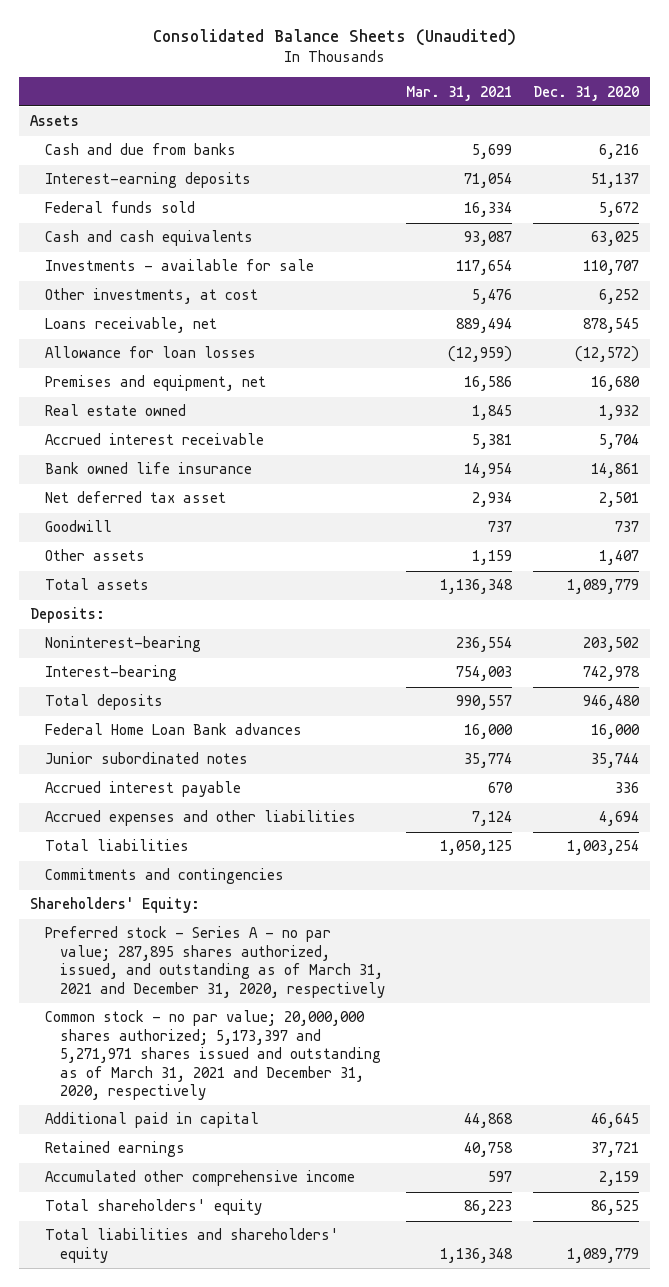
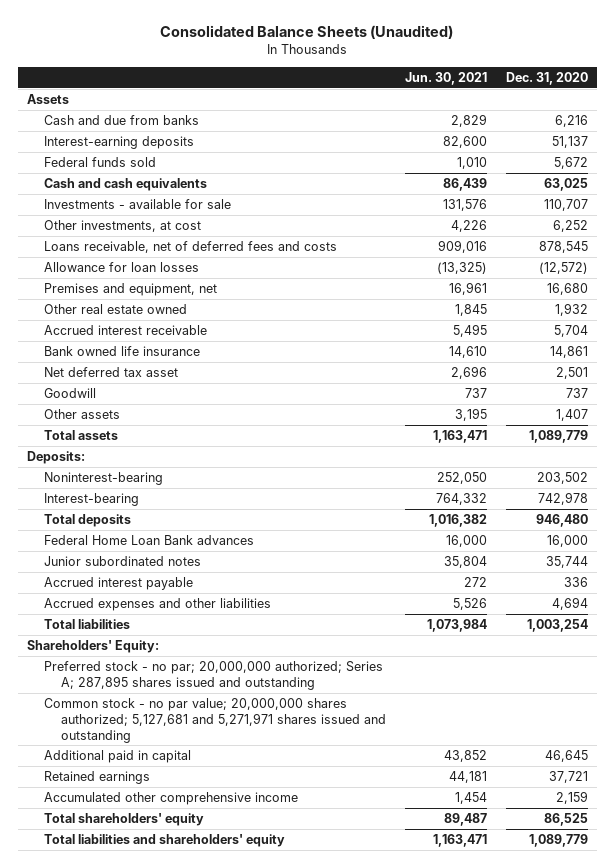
[405,85,512,101] Mar. 31, 2021 -> none
none -> [404,72,487,86] Jun. 30, 2021
[44,317,217,334] Loans receivable, net -> [44,241,338,254] Loans receivable, net of deferred fees and costs
[44,404,186,417] Real estate owned -> [44,304,188,315] Other real estate owned
[44,868,284,885] Commitments and contingencies -> none
[44,926,385,998] Preferred stock - Series A - no par value; 287,895 shares authorized, issued, and outstanding as of March 31, 2021 and December 31, 2020, respectively -> [44,661,384,690] Preferred stock - no par; 20,000,000 authorized; Series A; 287,895 shares issued and outstanding
[44,1010,381,1101] Common stock - no par value; 20,000,000 shares authorized; 5,173,397 and 5,271,971 shares issued and outstanding as of March 31, 2021 and December 31, 2020, respectively -> [44,698,386,743] Common stock - no par value; 20,000,000 shares authorized; 5,127,681 and 5,271,971 shares issued and outstanding

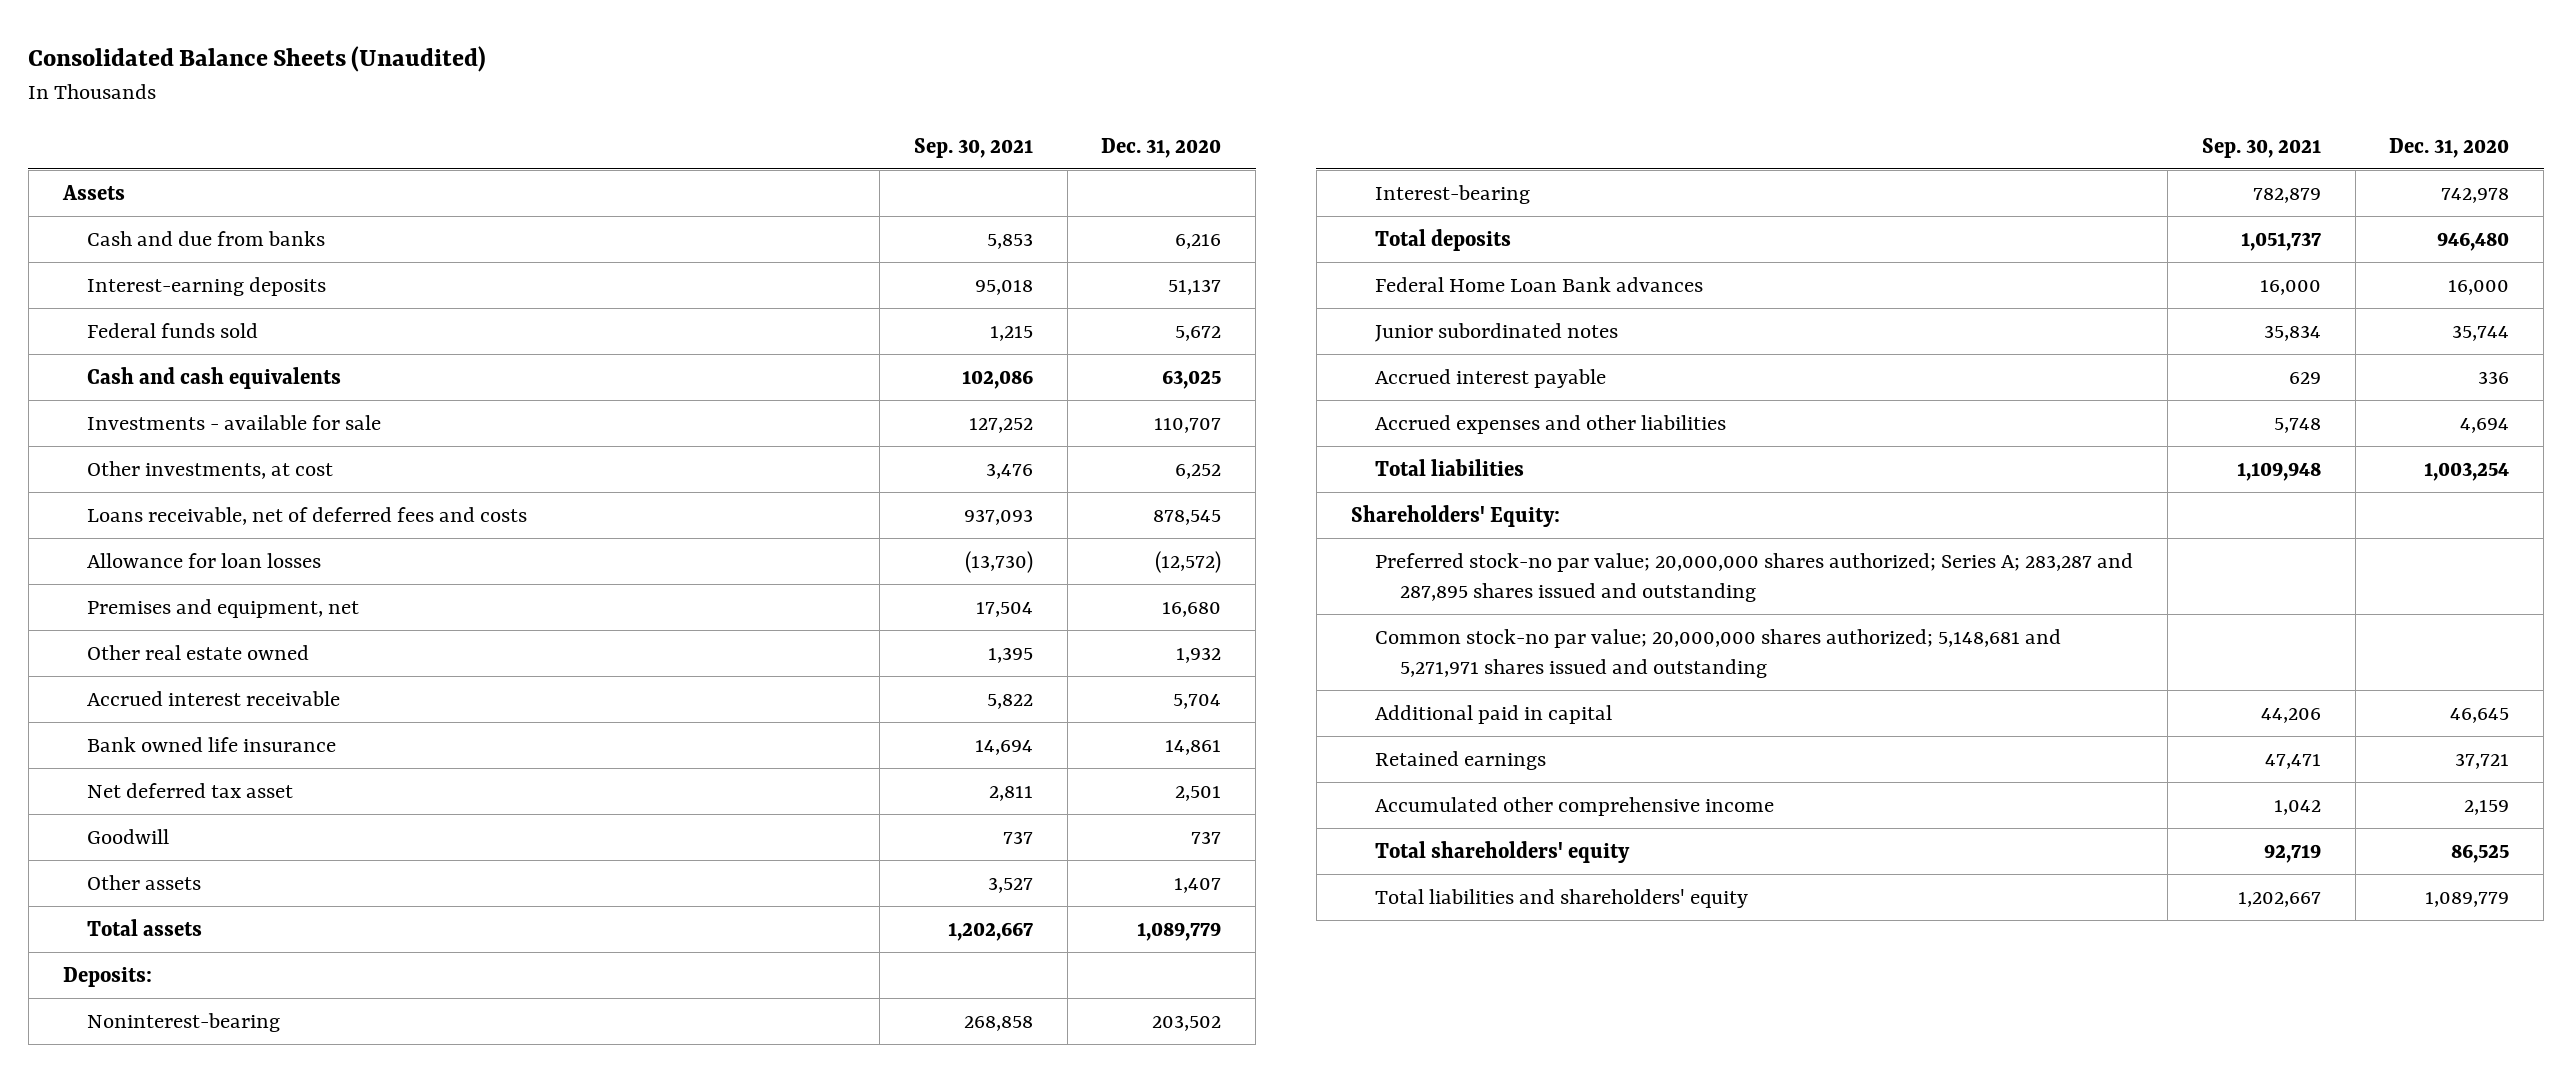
[404,72,487,86] Jun. 30, 2021 -> none
none -> [913,137,1033,158] Sep. 30, 2021
[44,661,384,690] Preferred stock - no par; 20,000,000 authorized; Series A; 287,895 shares issued and outstanding -> [1375,552,2134,603] Preferred stock-no par value; 20,000,000 shares authorized; Series A; 283,287 and 287,895 shares issued and outstanding
[44,698,386,743] Common stock - no par value; 20,000,000 shares authorized; 5,127,681 and 5,271,971 shares issued and outstanding -> [1375,628,2062,679] Common stock-no par value; 20,000,000 shares authorized; 5,148,681 and 5,271,971 shares issued and outstanding

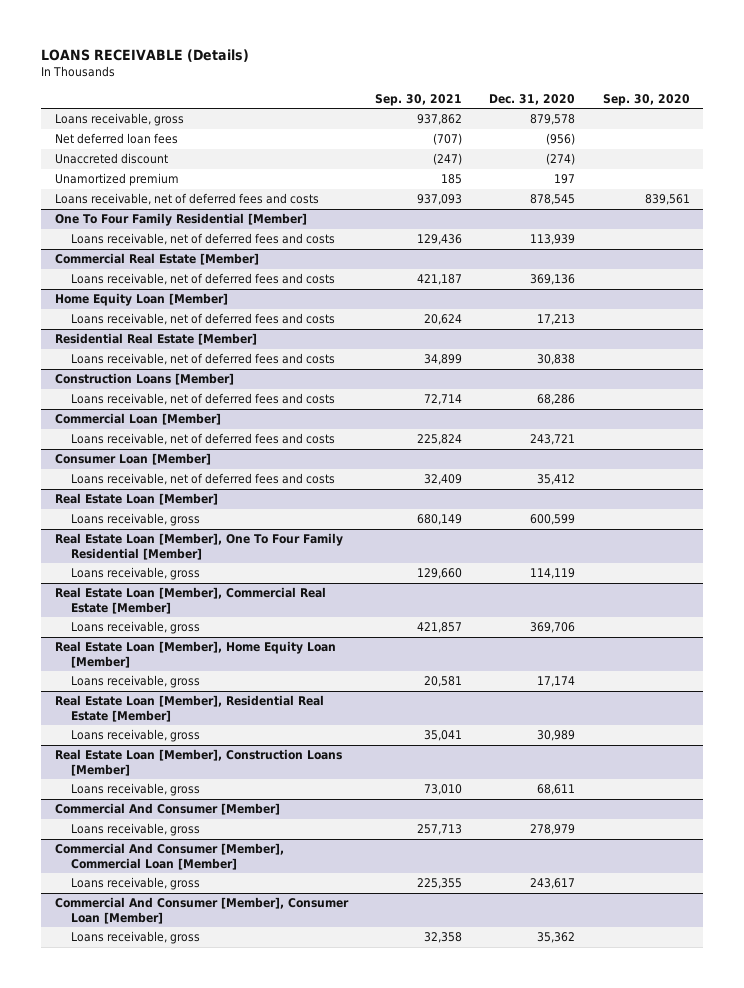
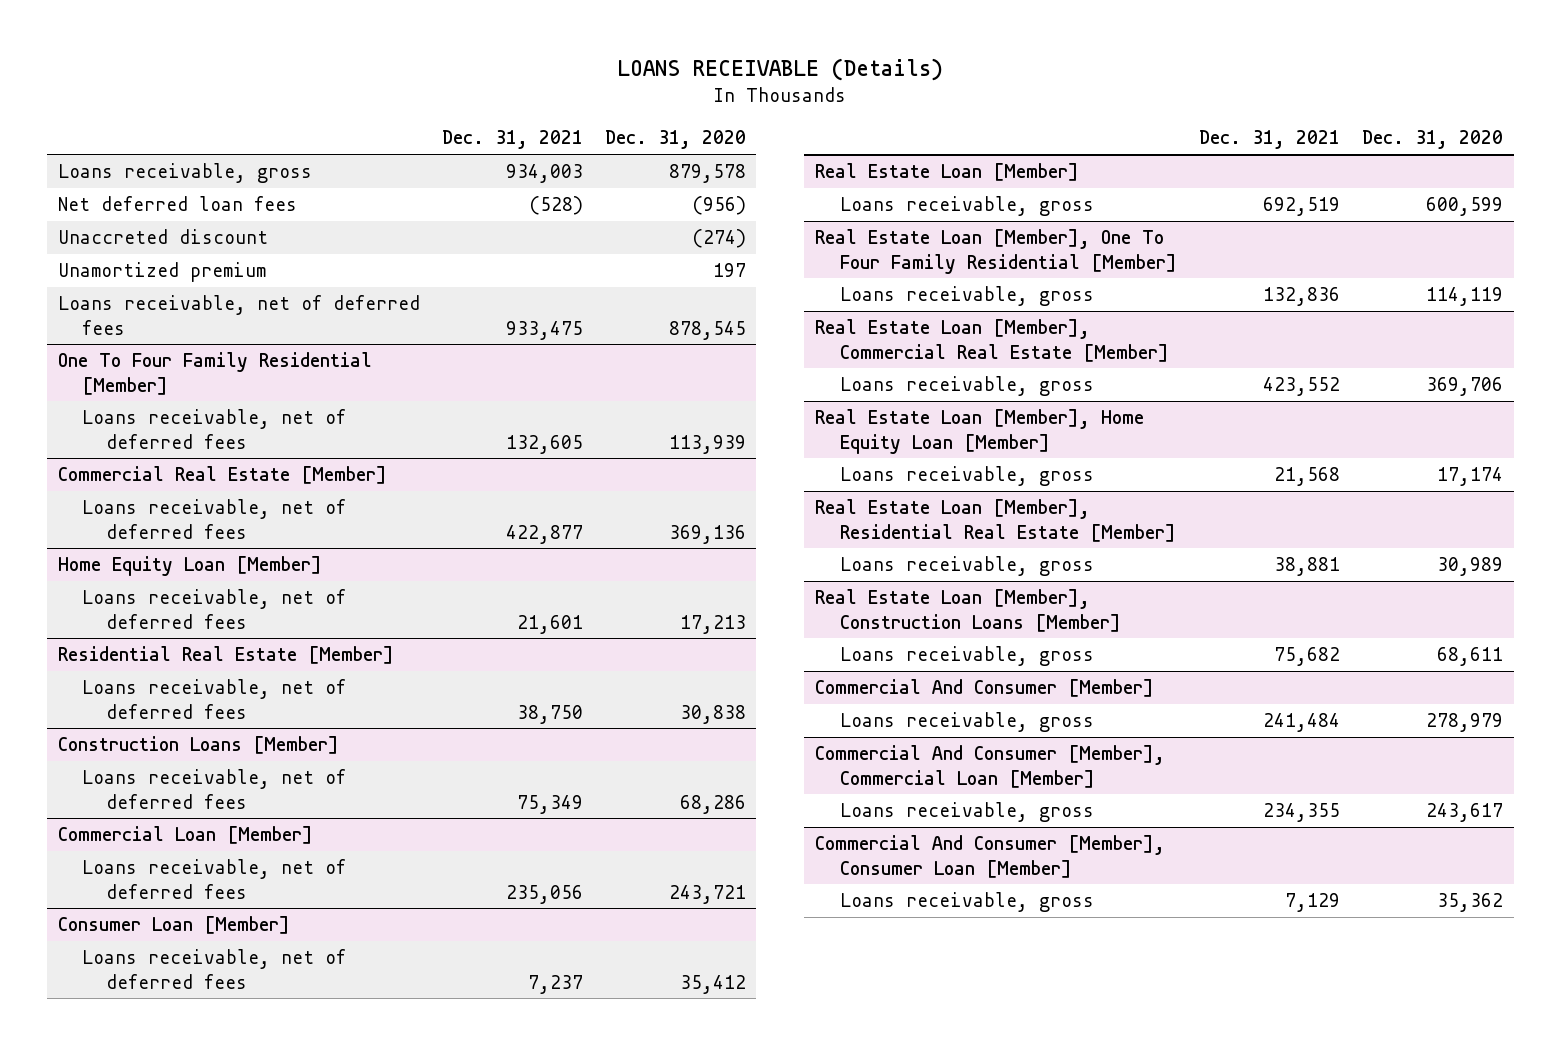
[374,93,462,106] Sep. 30, 2021 -> none
[602,93,690,106] Sep. 30, 2020 -> none
none -> [441,130,583,150] Dec. 31, 2021
[54,193,319,206] Loans receivable, net of deferred fees and costs -> [57,295,420,335] Loans receivable, net of deferred fees
[70,233,335,246] Loans receivable, net of deferred fees and costs -> [81,409,346,449] Loans receivable, net of deferred fees
[70,273,335,286] Loans receivable, net of deferred fees and costs -> [81,499,346,539] Loans receivable, net of deferred fees
[70,313,335,326] Loans receivable, net of deferred fees and costs -> [81,589,346,629] Loans receivable, net of deferred fees
[70,353,335,366] Loans receivable, net of deferred fees and costs -> [81,679,346,719] Loans receivable, net of deferred fees
[70,393,335,406] Loans receivable, net of deferred fees and costs -> [81,769,346,809] Loans receivable, net of deferred fees
[70,433,335,446] Loans receivable, net of deferred fees and costs -> [81,859,346,899] Loans receivable, net of deferred fees
[70,473,335,486] Loans receivable, net of deferred fees and costs -> [81,949,346,989] Loans receivable, net of deferred fees

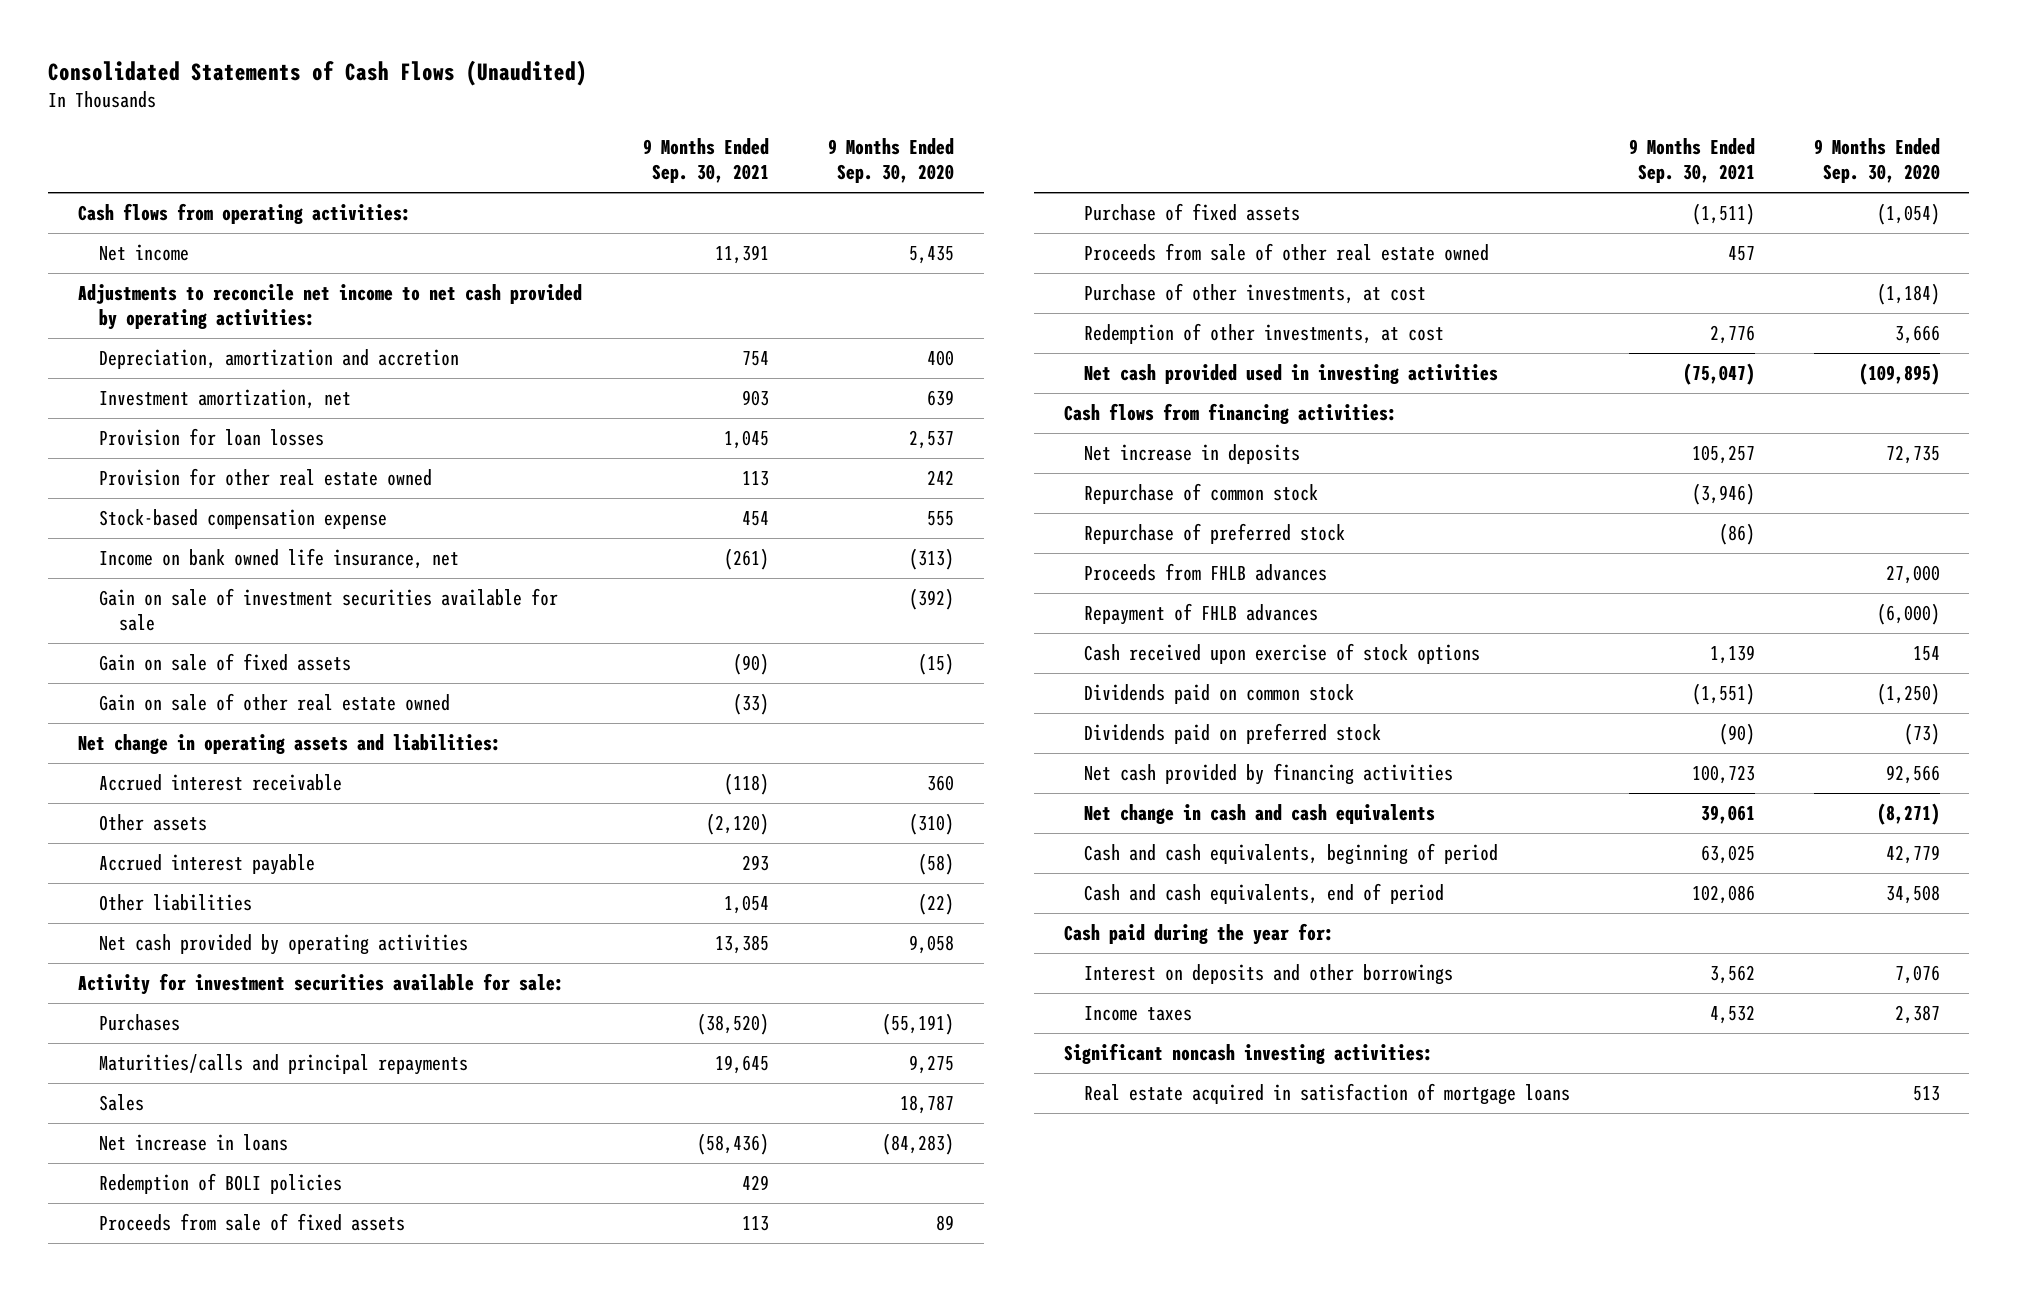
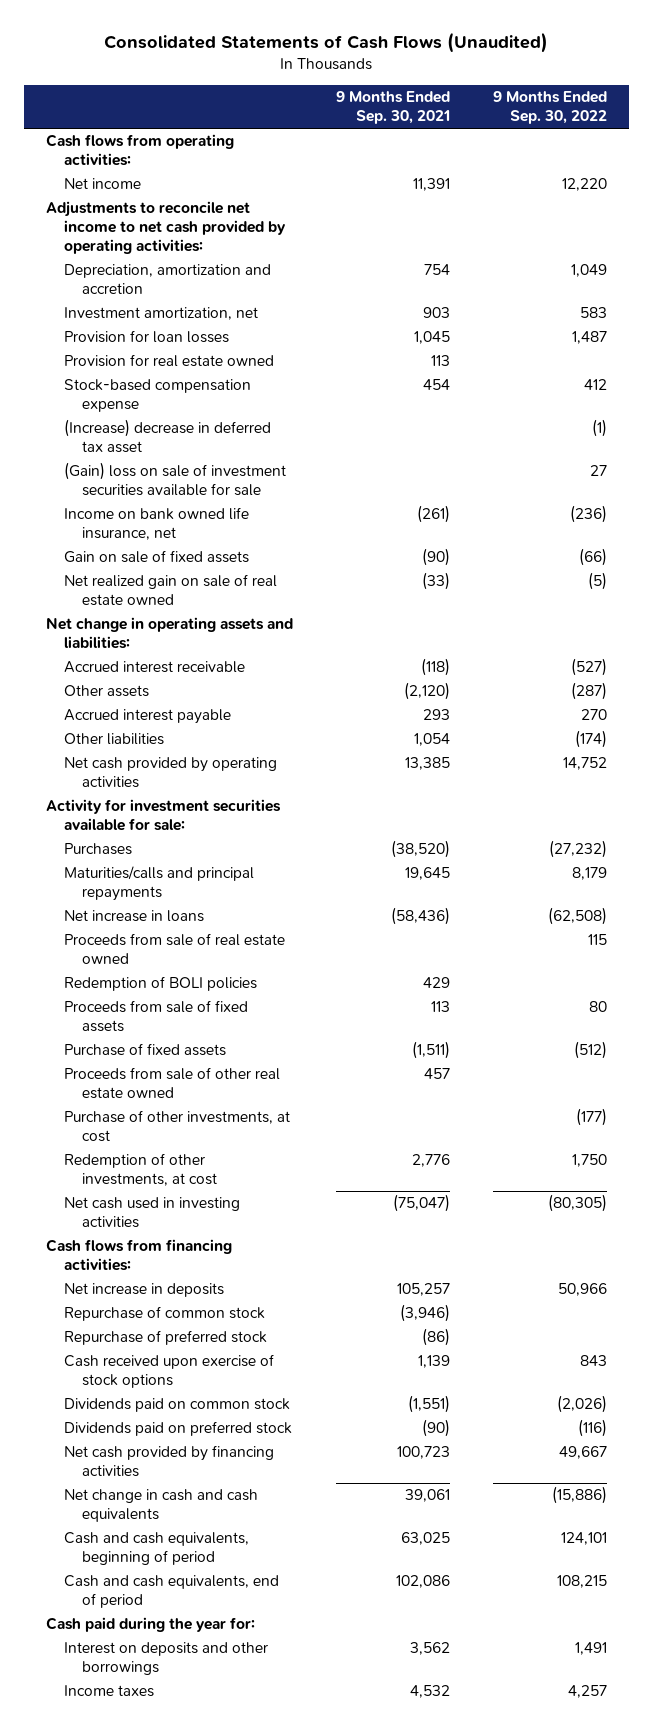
[828,138,955,184] 9 Months Ended Sep. 30, 2020 -> none
none -> [493,91,608,125] 9 Months Ended Sep. 30, 2022
[98,467,432,486] Provision for other real estate owned -> [63,354,274,368] Provision for real estate owned
none -> [63,419,271,454] (Increase) decrease in deferred tax asset
none -> [63,462,286,497] (Gain) loss on sale of investment securities available for sale
[98,587,558,632] Gain on sale of investment securities available for sale -> none
[98,692,450,711] Gain on sale of other real estate owned -> [63,574,277,607] Net realized gain on sale of real estate owned
[98,1093,144,1111] Sales -> none
none -> [63,933,285,965] Proceeds from sale of real estate owned
[1084,363,1499,384] Net cash provided used in investing activities -> [63,1197,240,1229] Net cash used in investing activities
[1084,562,1328,581] Proceeds from FHLB advances -> none
[1084,602,1319,625] Repayment of FHLB advances -> none
[1063,1042,1433,1064] Significant noncash investing activities: -> none
[1084,1082,1571,1105] Real estate acquired in satisfaction of mortgage loans -> none

